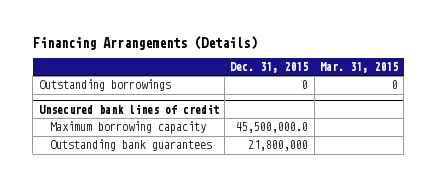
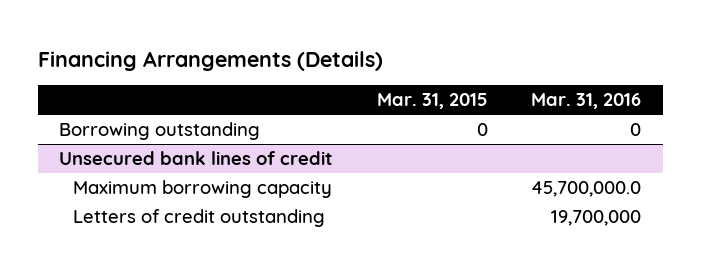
[230,61,309,73] Dec. 31, 2015 -> none
none -> [531,93,642,110] Mar. 31, 2016
[38,79,171,92] Outstanding borrowings -> [59,122,261,141] Borrowing outstanding
[50,139,213,152] Outstanding bank guarantees -> [73,209,326,228] Letters of credit outstanding

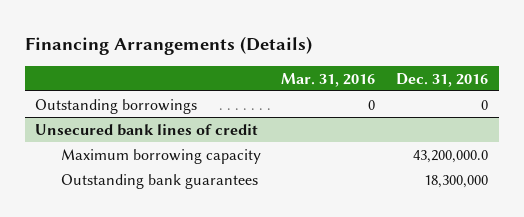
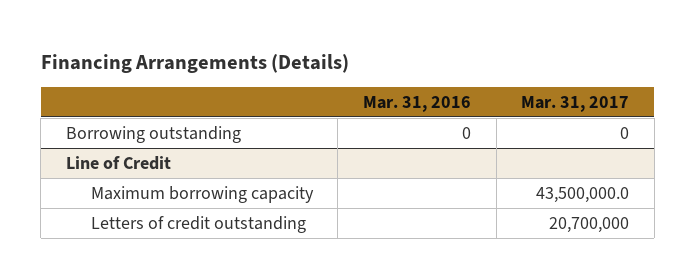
[396,72,489,87] Dec. 31, 2016 -> none
none -> [521,95,630,112] Mar. 31, 2017
[35,123,259,136] Unsecured bank lines of credit -> none
[60,148,261,164] Maximum borrowing capacity -> none
[60,173,258,189] Outstanding bank guarantees -> none
[35,98,198,114] Outstanding borrowings -> [66,125,242,143] Borrowing outstanding
none -> [66,155,172,170] Line of Credit
none -> [90,185,314,203] Maximum borrowing capacity
none -> [90,215,306,233] Letters of credit outstanding

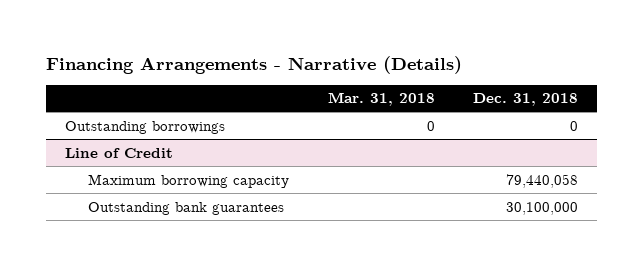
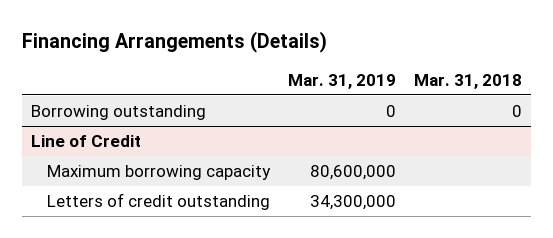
[45,55,462,74] Financing Arrangements - Narrative (Details) -> [22,31,328,54] Financing Arrangements (Details)
[473,93,579,107] Dec. 31, 2018 -> none
none -> [288,73,397,89] Mar. 31, 2019
[65,120,226,134] Outstanding borrowings -> [31,104,207,120] Borrowing outstanding
[88,201,285,215] Outstanding bank guarantees -> [47,192,271,210] Letters of credit outstanding

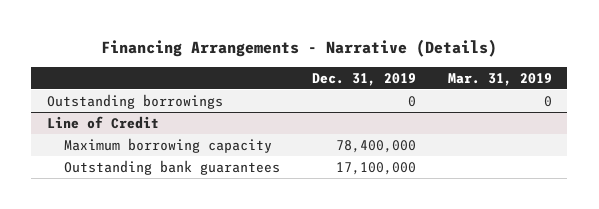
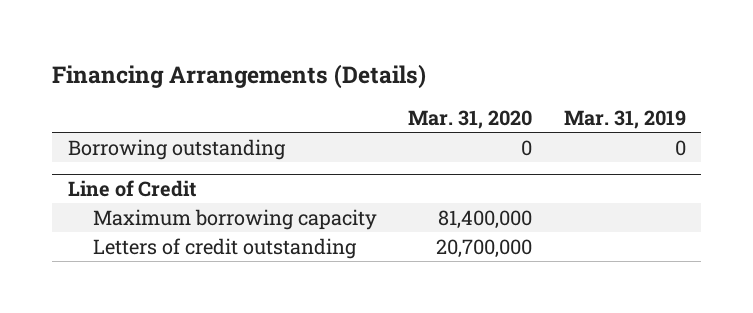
[101,38,498,57] Financing Arrangements - Narrative (Details) -> [52,64,427,90] Financing Arrangements (Details)
[311,72,416,86] Dec. 31, 2019 -> none
none -> [408,110,533,130] Mar. 31, 2020
[47,93,224,109] Outstanding borrowings -> [67,138,286,160] Borrowing outstanding
[63,159,280,175] Outstanding bank guarantees -> [92,237,357,259] Letters of credit outstanding

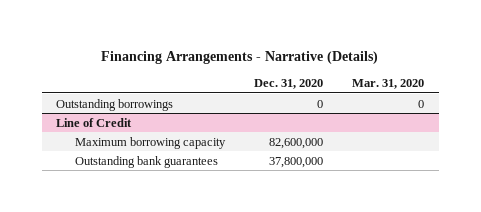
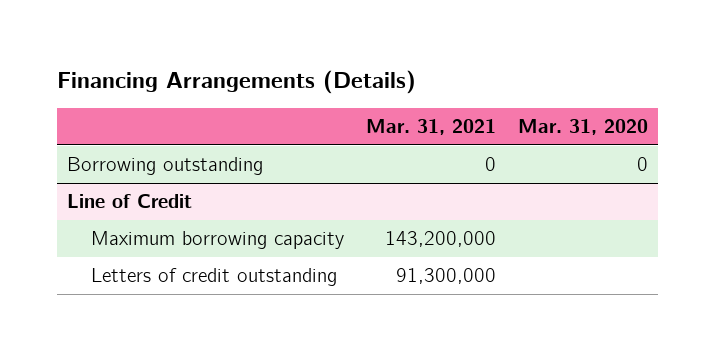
[101,51,379,65] Financing Arrangements - Narrative (Details) -> [56,69,416,94] Financing Arrangements (Details)
[254,79,324,90] Dec. 31, 2020 -> none
none -> [365,119,496,136] Mar. 31, 2021
[56,98,174,111] Outstanding borrowings -> [67,157,264,176] Borrowing outstanding
[75,155,219,168] Outstanding bank guarantees -> [91,268,338,287] Letters of credit outstanding

